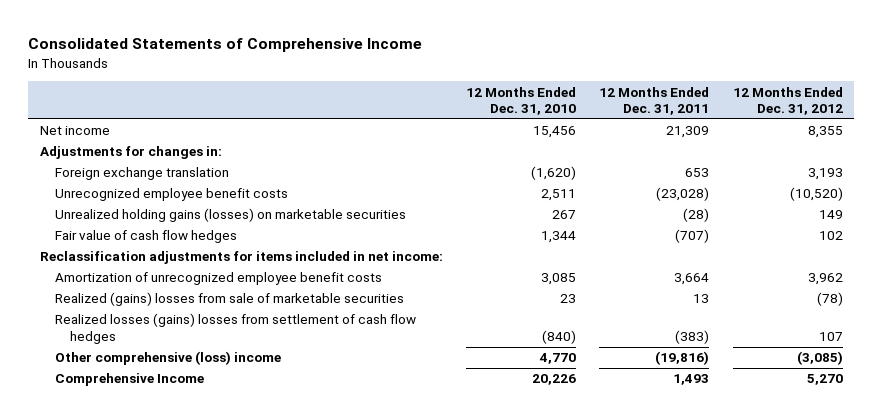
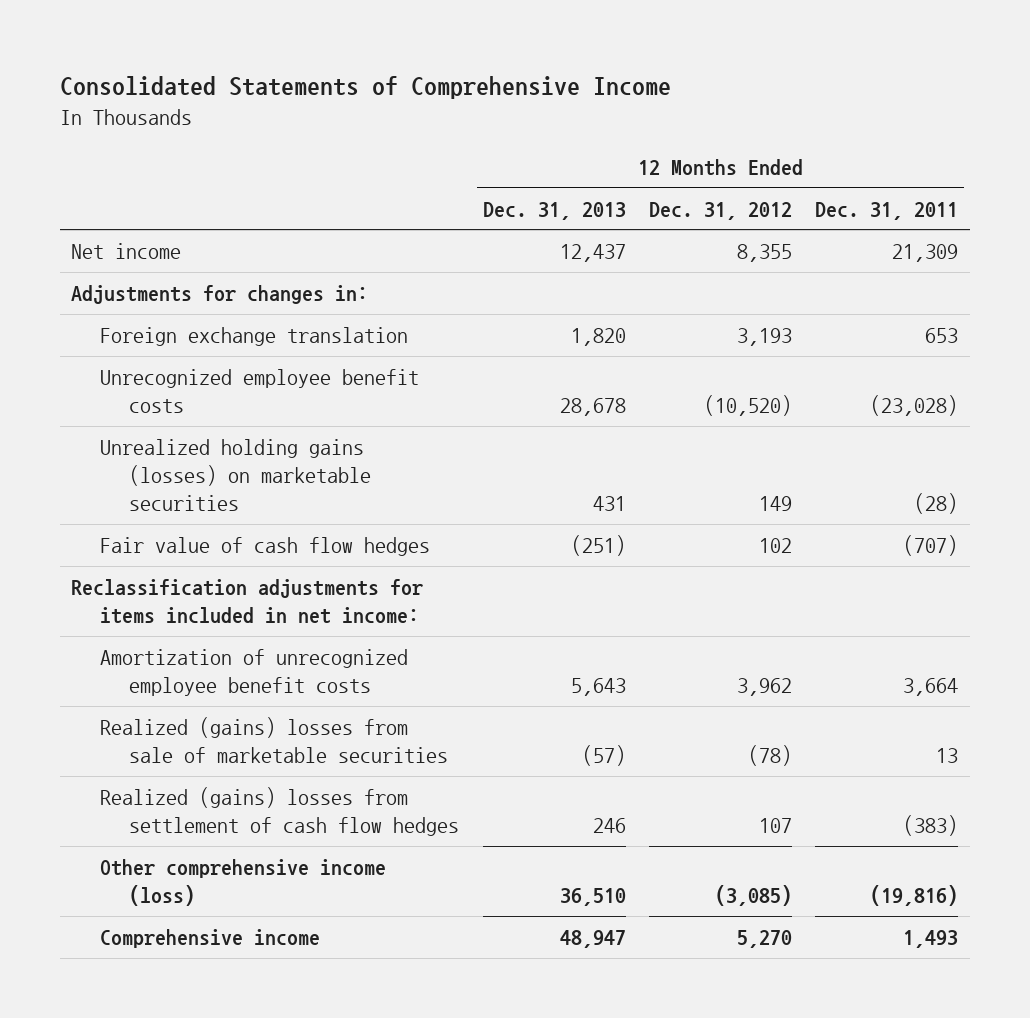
[466,86,577,115] 12 Months Ended Dec. 31, 2010 -> none
none -> [482,201,626,220] Dec. 31, 2013
[55,313,417,344] Realized losses (gains) losses from settlement of cash flow hedges -> [100,786,460,836] Realized (gains) losses from settlement of cash flow hedges
[55,351,282,366] Other comprehensive (loss) income -> [100,858,387,906] Other comprehensive income (loss)
[55,373,205,387] Comprehensive Income -> [100,928,321,948] Comprehensive income

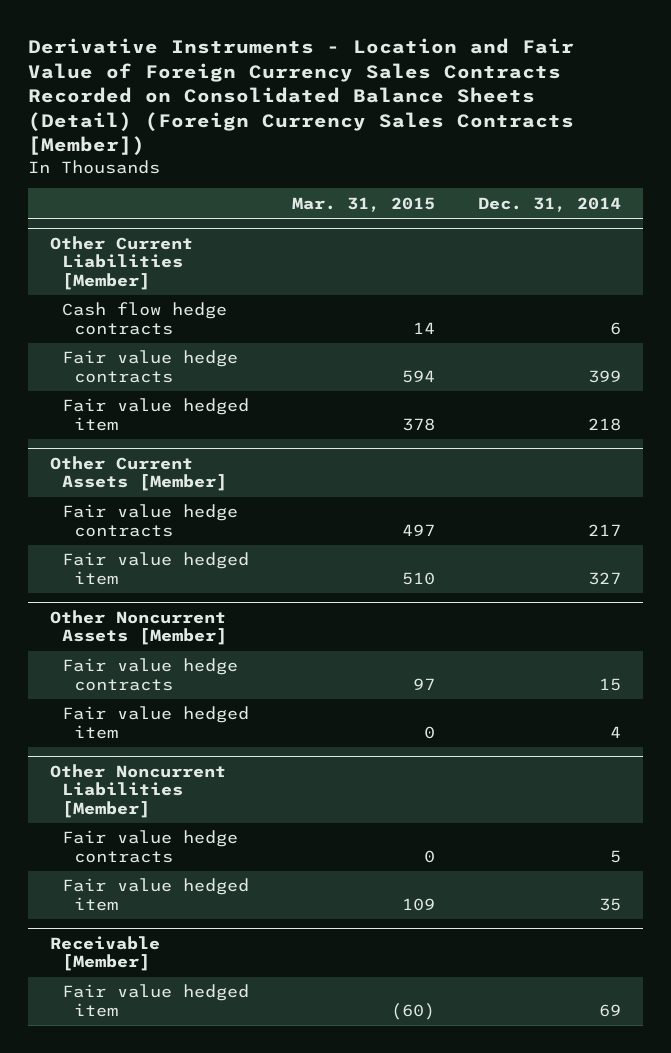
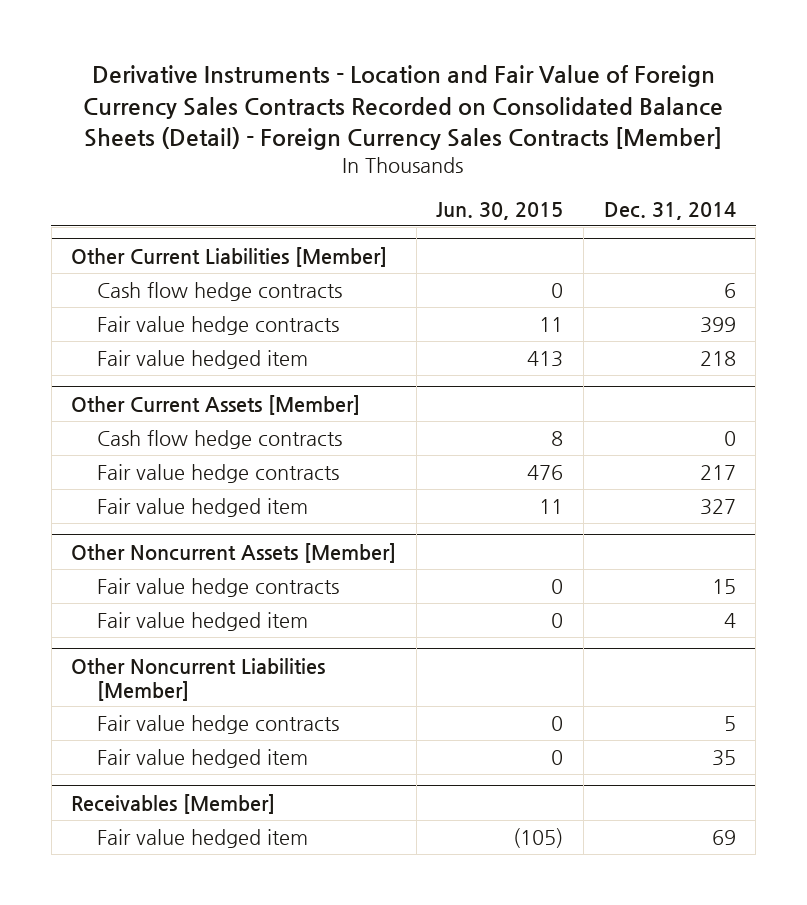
[28,37,575,156] Derivative Instruments - Location and Fair Value of Foreign Currency Sales Contracts Recorded on Consolidated Balance Sheets (Detail) (Foreign Currency Sales Contracts [Member]) -> [83,65,724,150] Derivative Instruments - Location and Fair Value of Foreign Currency Sales Contracts Recorded on Consolidated Balance Sheets (Detail) - Foreign Currency Sales Contracts [Member]
[292,196,436,212] Mar. 31, 2015 -> none
none -> [436,202,564,221] Jun. 30, 2015
none -> [96,429,342,449] Cash flow hedge contracts
[49,935,160,972] Receivable [Member] -> none
none -> [71,793,276,814] Receivables [Member]

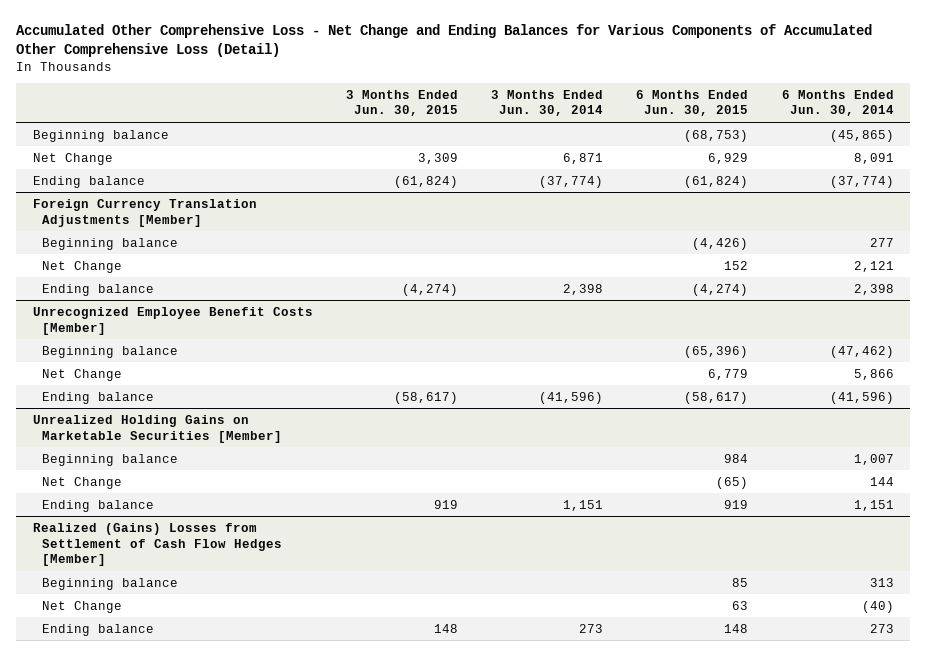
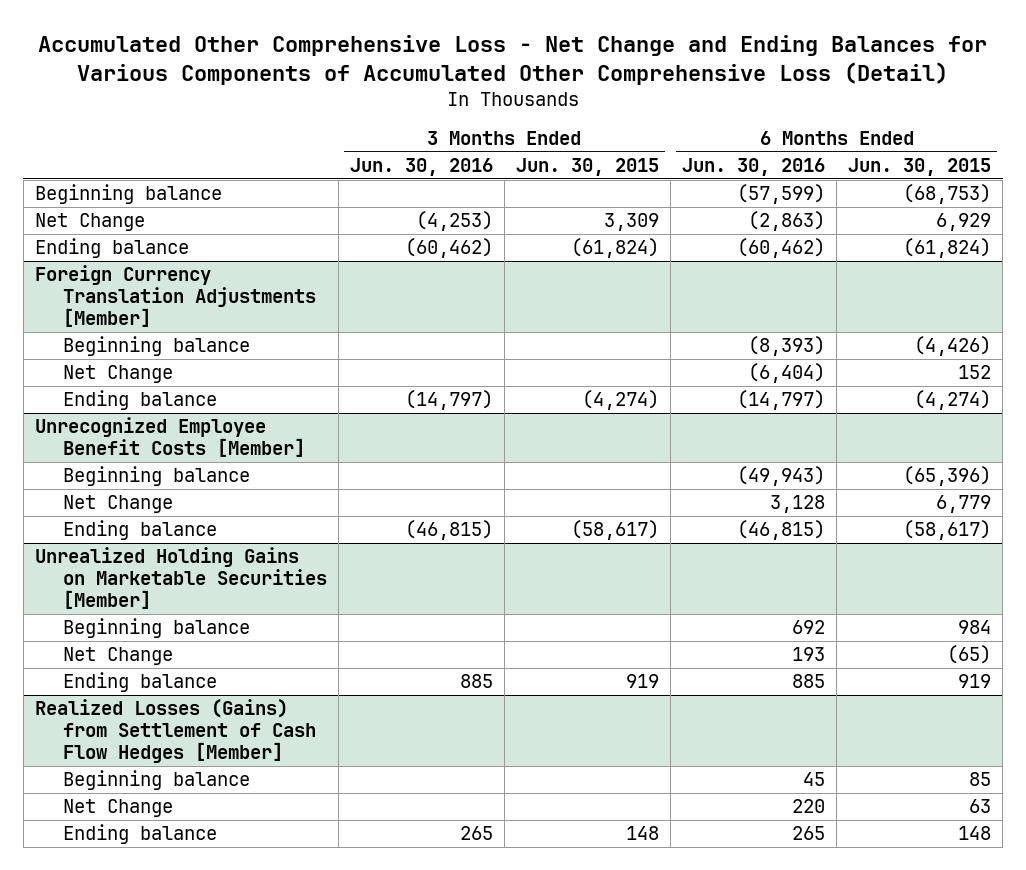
[491,89,604,117] 3 Months Ended Jun. 30, 2014 -> none
[781,89,894,117] 6 Months Ended Jun. 30, 2014 -> none
none -> [349,158,493,177] Jun. 30, 2016
none -> [682,158,826,177] Jun. 30, 2016
[32,522,282,567] Realized (Gains) Losses from Settlement of Cash Flow Hedges [Member] -> [34,699,316,763] Realized Losses (Gains) from Settlement of Cash Flow Hedges [Member]

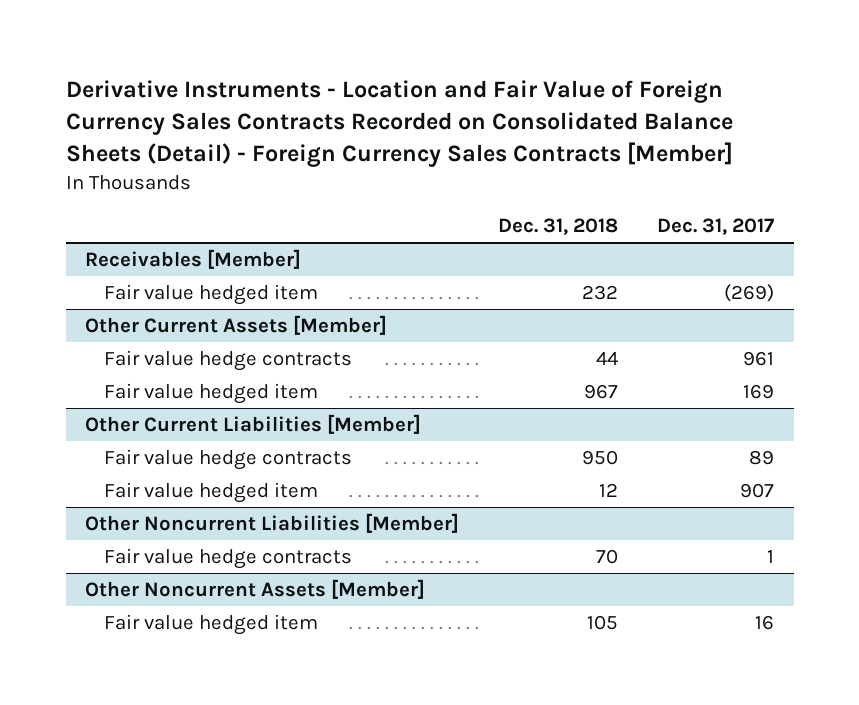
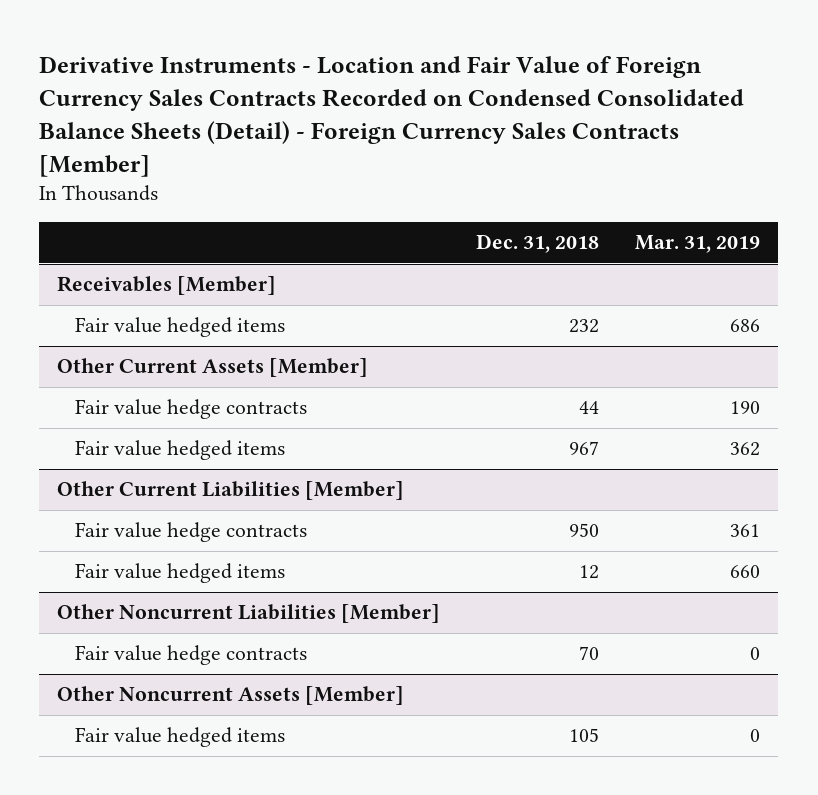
[65,80,733,167] Derivative Instruments - Location and Fair Value of Foreign Currency Sales Contracts Recorded on Consolidated Balance Sheets (Detail) - Foreign Currency Sales Contracts [Member] -> [39,55,745,177] Derivative Instruments - Location and Fair Value of Foreign Currency Sales Contracts Recorded on Condensed Consolidated Balance Sheets (Detail) - Foreign Currency Sales Contracts [Member]
[657,218,775,236] Dec. 31, 2017 -> none
none -> [635,235,761,254] Mar. 31, 2019
[104,284,319,306] Fair value hedged item -> [74,317,285,338] Fair value hedged items
[104,383,319,405] Fair value hedged item -> [74,440,285,461] Fair value hedged items
[104,482,319,504] Fair value hedged item -> [74,563,285,584] Fair value hedged items
[104,614,319,636] Fair value hedged item -> [74,727,285,748] Fair value hedged items

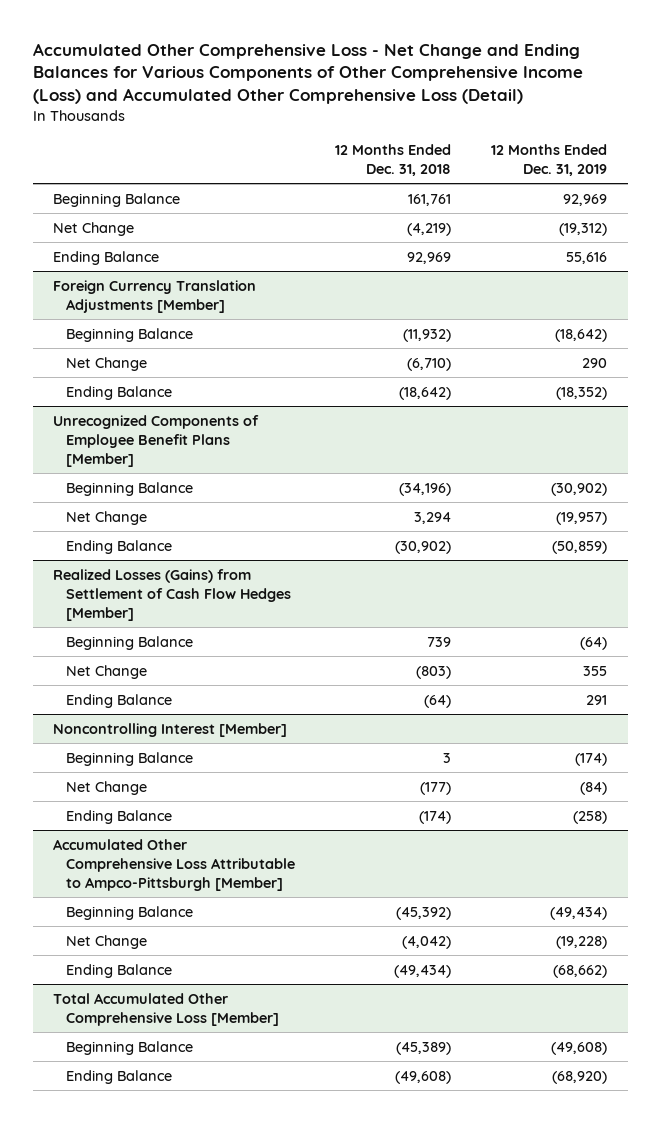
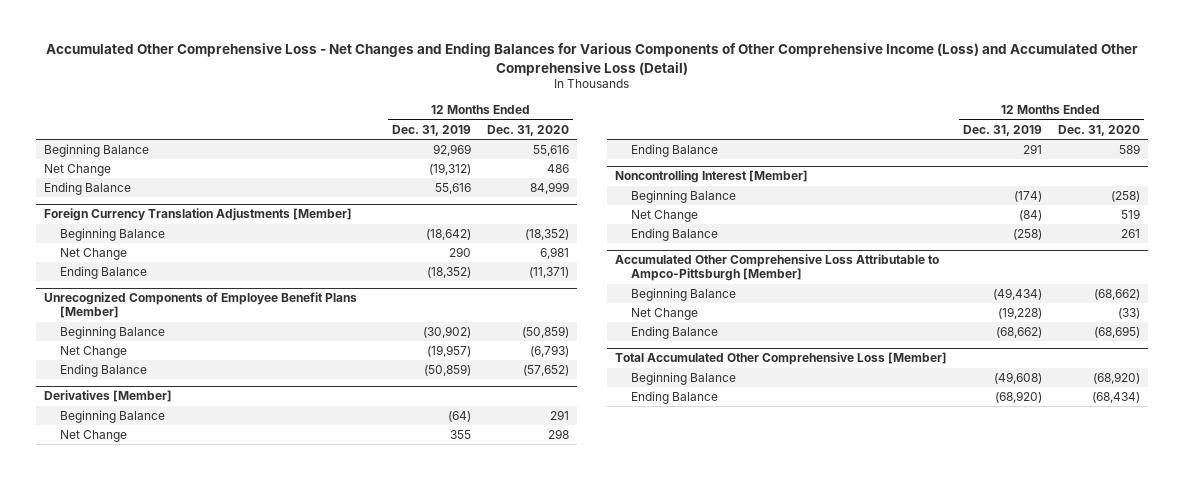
[32,42,583,105] Accumulated Other Comprehensive Loss - Net Change and Ending Balances for Various Components of Other Comprehensive Income (Loss) and Accumulated Other Comprehensive Loss (Detail) -> [45,43,1138,76] Accumulated Other Comprehensive Loss - Net Changes and Ending Balances for Various Components of Other Comprehensive Income (Loss) and Accumulated Other Comprehensive Loss (Detail)
[335,144,452,177] 12 Months Ended Dec. 31, 2018 -> none
none -> [487,124,570,136] Dec. 31, 2020
[52,568,291,621] Realized Losses (Gains) from Settlement of Cash Flow Hedges [Member] -> [44,390,173,403] Derivatives [Member]

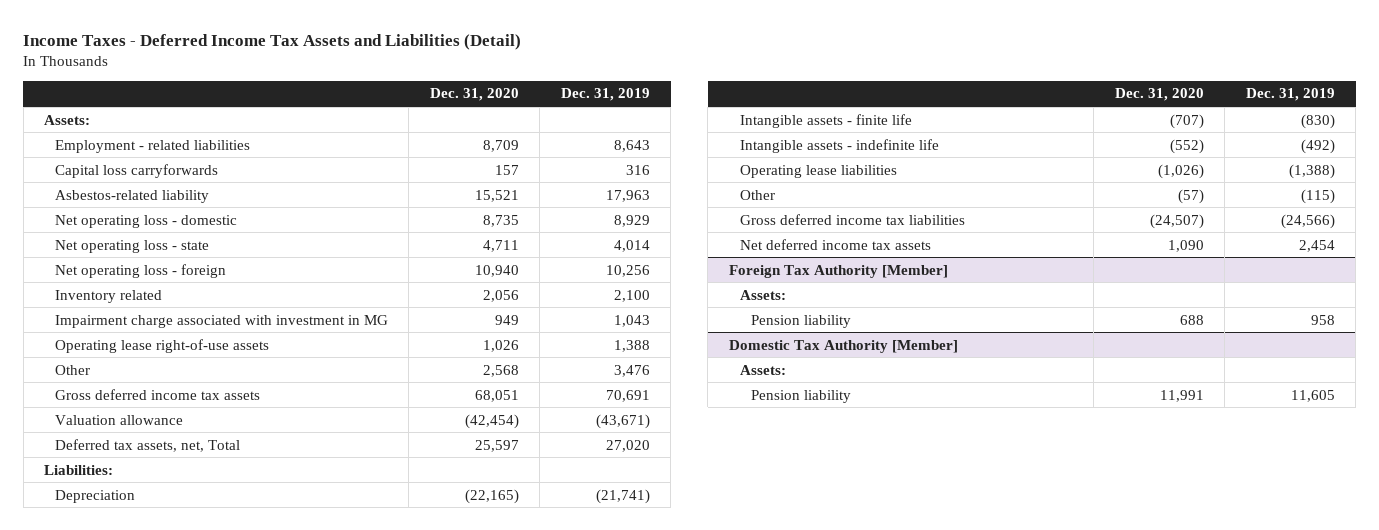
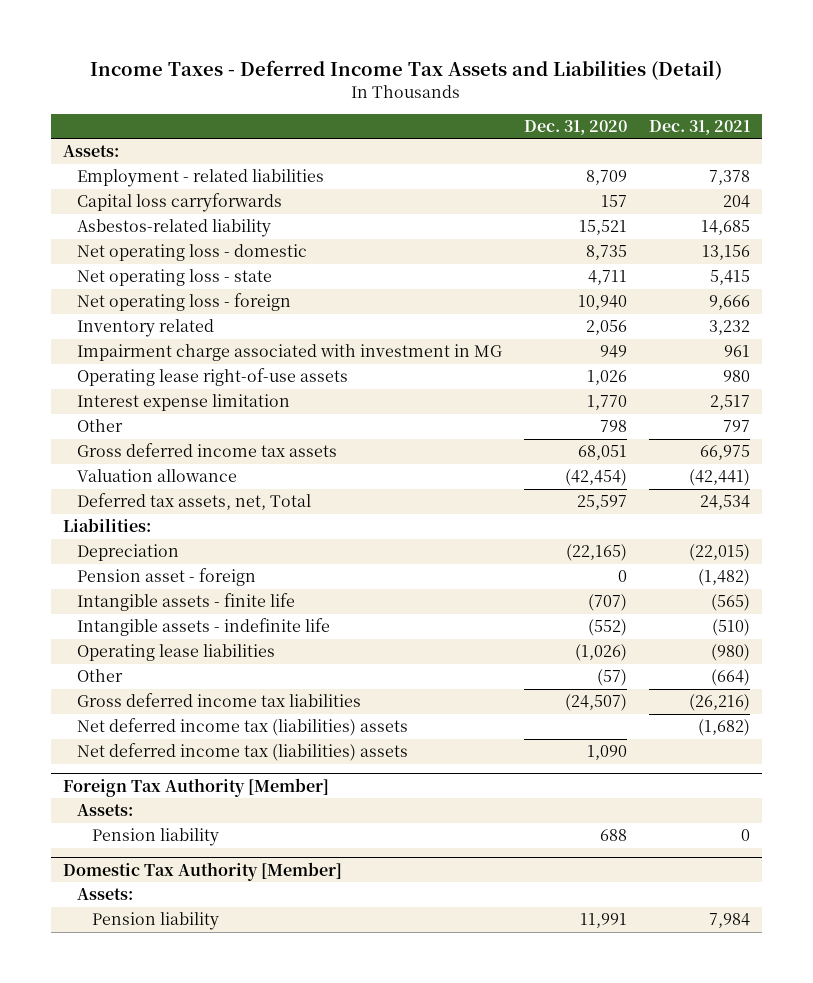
[560,88,650,102] Dec. 31, 2019 -> none
none -> [649,119,751,135] Dec. 31, 2021
none -> [77,394,291,412] Interest expense limitation
[482,364,519,377] 2,568 -> [600,420,628,433] 798
none -> [77,568,257,587] Pension asset - foreign
none -> [77,718,409,737] Net deferred income tax (liabilities) assets
[739,238,931,250] Net deferred income tax assets -> [77,743,409,762] Net deferred income tax (liabilities) assets

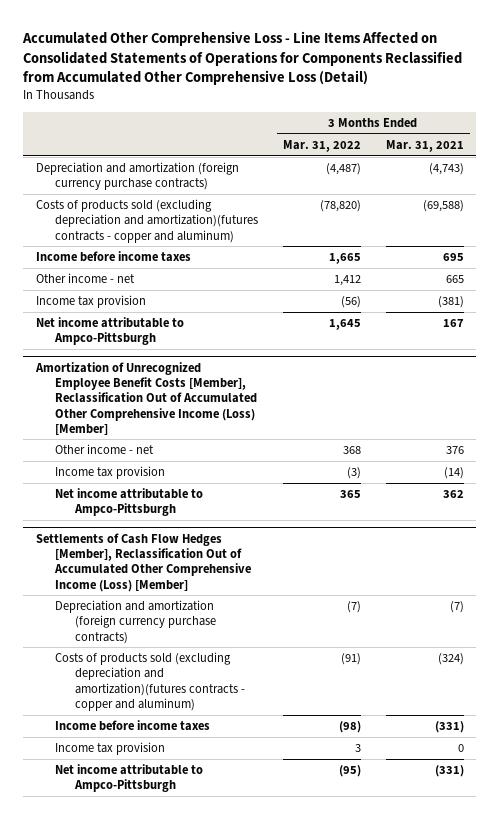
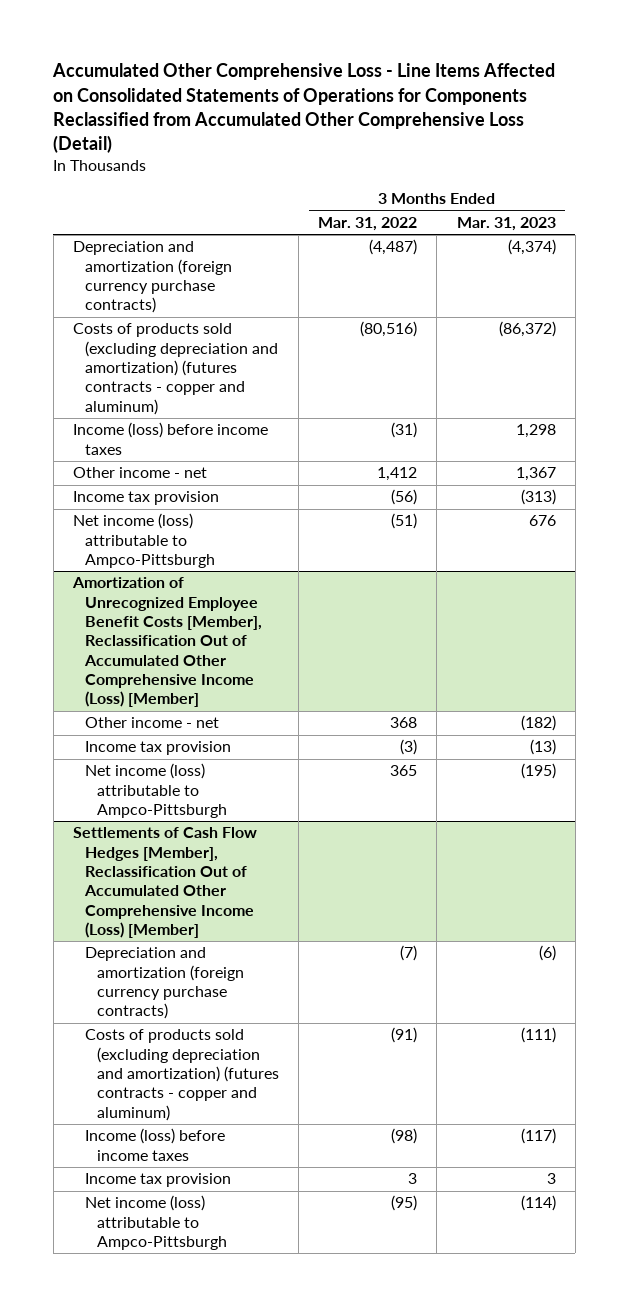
[385,139,464,152] Mar. 31, 2021 -> none
none -> [456,217,556,232] Mar. 31, 2023
[35,199,259,243] Costs of products sold (excluding depreciation and amortization)(futures contracts - copper and aluminum) -> [72,323,278,415] Costs of products sold (excluding depreciation and amortization) (futures contracts - copper and aluminum)
[319,200,361,213] (78,820) -> [360,321,418,338] (80,516)
[35,251,191,263] Income before income taxes -> [72,422,268,455] Income (loss) before income taxes
[328,253,361,265] 1,665 -> [391,422,418,439] (31)
[35,317,184,346] Net income attributable to Ampco-Pittsburgh -> [72,513,215,569] Net income (loss) attributable to Ampco-Pittsburgh
[328,319,361,331] 1,645 -> [391,513,418,530] (51)
[55,488,204,517] Net income attributable to Ampco-Pittsburgh -> [84,763,228,819] Net income (loss) attributable to Ampco-Pittsburgh
[55,652,245,711] Costs of products sold (excluding depreciation and amortization)(futures contracts - copper and aluminum) -> [84,1029,280,1121] Costs of products sold (excluding depreciation and amortization) (futures contracts - copper and aluminum)
[55,720,211,732] Income before income taxes -> [84,1128,225,1161] Income (loss) before income taxes
[55,764,204,793] Net income attributable to Ampco-Pittsburgh -> [84,1195,228,1251] Net income (loss) attributable to Ampco-Pittsburgh

